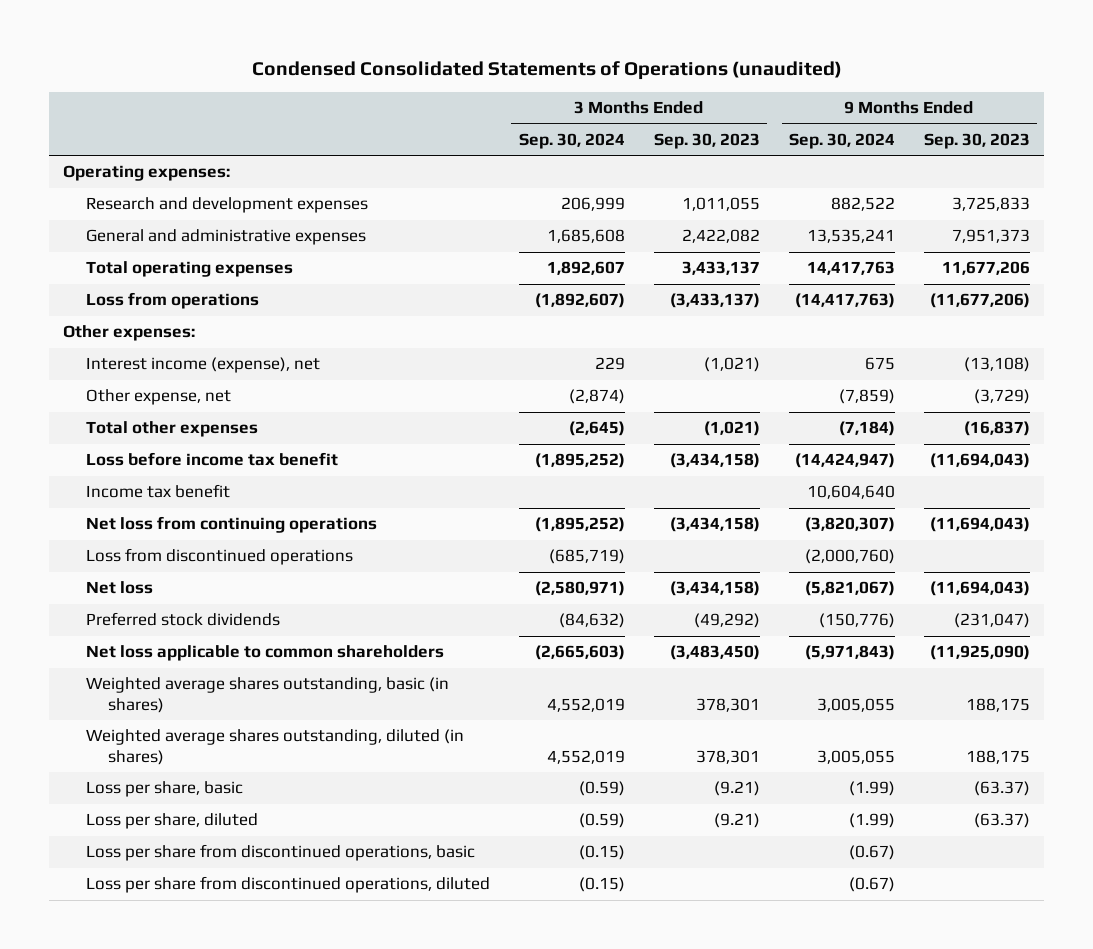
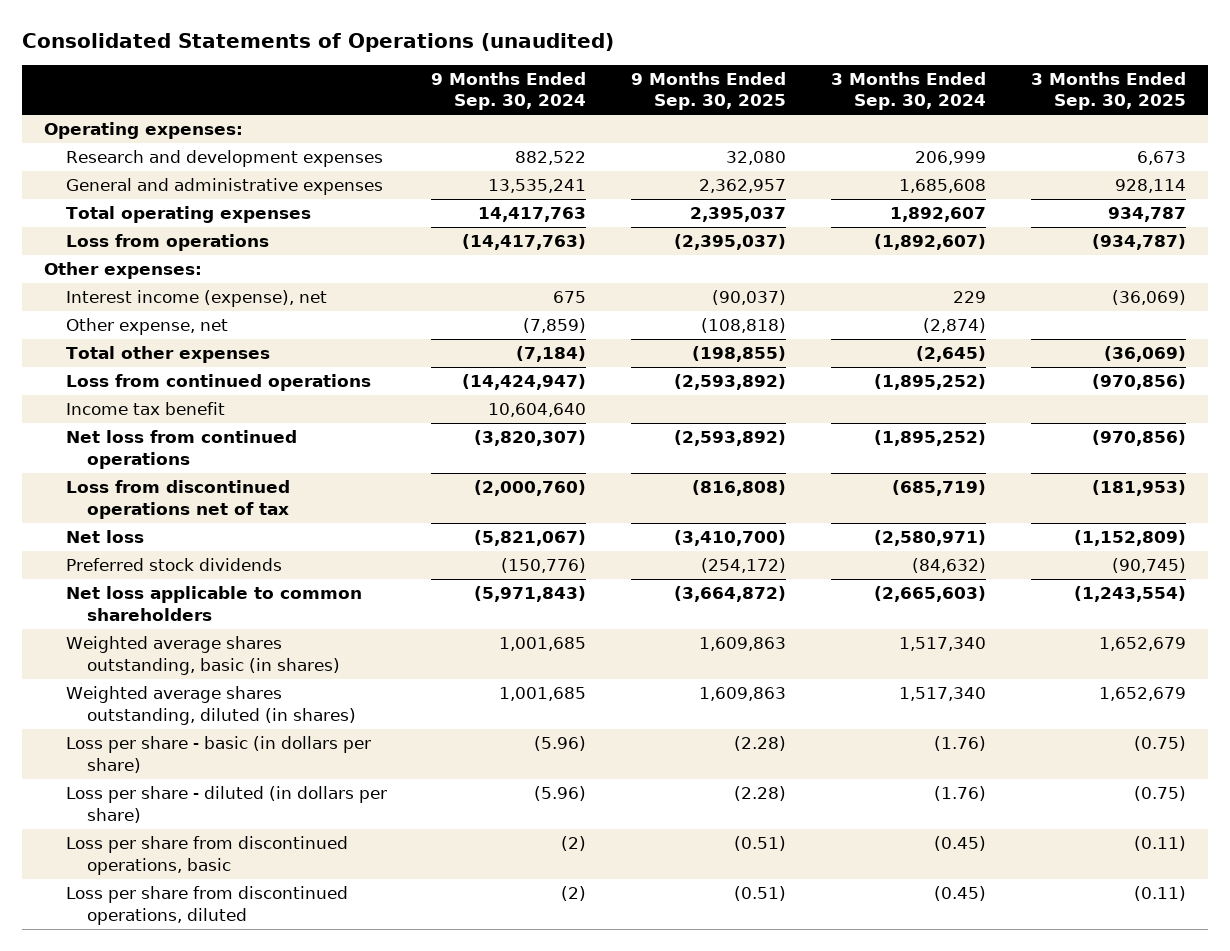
[251,61,842,81] Condensed Consolidated Statements of Operations (unaudited) -> [21,32,614,52] Consolidated Statements of Operations (unaudited)
[653,132,760,149] Sep. 30, 2023 -> none
[923,132,1030,149] Sep. 30, 2023 -> none
none -> [631,71,787,111] 9 Months Ended Sep. 30, 2025
none -> [1031,71,1187,111] 3 Months Ended Sep. 30, 2025
[85,452,338,467] Loss before income tax benefit -> [65,374,371,392] Loss from continued operations
[85,516,377,534] Net loss from continuing operations -> [65,430,297,469] Net loss from continued operations
[85,548,353,566] Loss from discontinued operations -> [65,480,290,519] Loss from discontinued operations net of tax
[546,697,625,712] 4,552,019 -> [899,637,987,652] 1,517,340
[816,697,895,712] 3,005,055 -> [499,637,587,652] 1,001,685
[546,749,625,764] 4,552,019 -> [899,687,987,702] 1,517,340
[816,749,895,764] 3,005,055 -> [499,687,587,702] 1,001,685
[85,781,243,798] Loss per share, basic -> [65,736,371,773] Loss per share - basic (in dollars per share)
[578,781,625,797] (0.59) -> [934,736,987,752] (1.76)
[848,781,895,797] (1.99) -> [534,736,587,752] (5.96)
[85,813,258,830] Loss per share, diluted -> [65,786,387,823] Loss per share - diluted (in dollars per share)
[578,813,625,829] (0.59) -> [934,786,987,802] (1.76)
[848,813,895,829] (1.99) -> [534,786,587,802] (5.96)
[578,845,625,861] (0.15) -> [934,836,987,852] (0.45)
[848,845,895,861] (0.67) -> [561,836,587,852] (2)
[578,877,625,893] (0.15) -> [934,886,987,902] (0.45)
[848,877,895,893] (0.67) -> [561,886,587,902] (2)

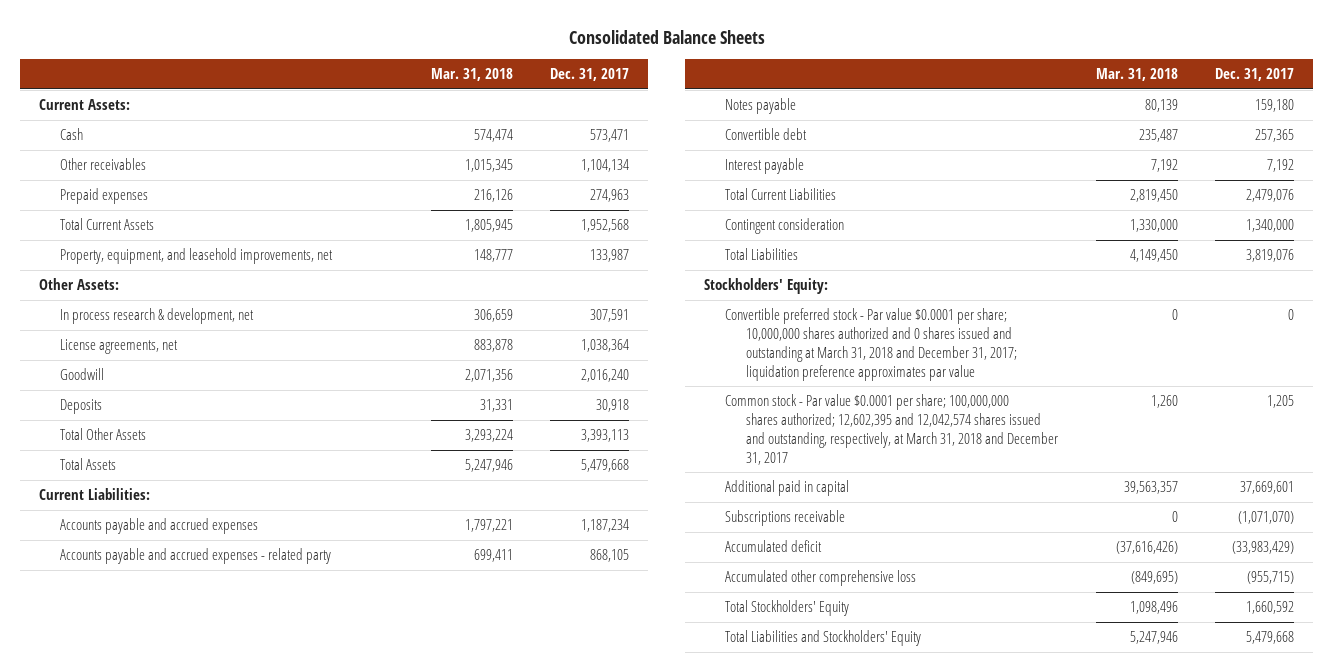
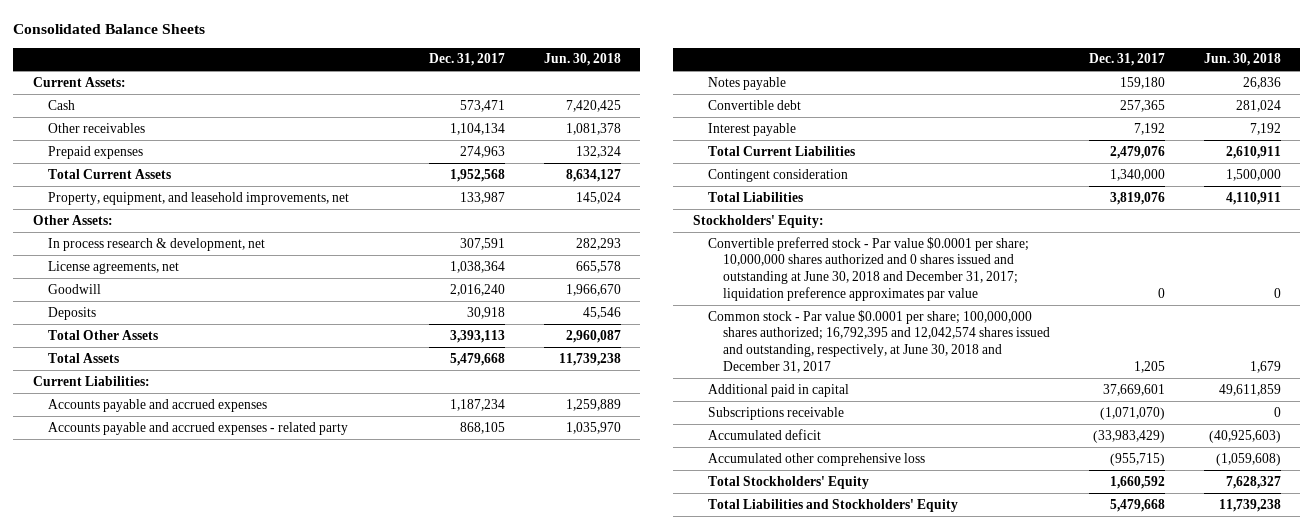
[430,68,513,82] Mar. 31, 2018 -> none
none -> [543,53,621,67] Jun. 30, 2018
[725,308,1018,381] Convertible preferred stock - Par value $0.0001 per share; 10,000,000 shares authorized and 0 shares issued and outstanding at March 31, 2018 and December 31, 2017; liquidation preference approximates par value -> [708,236,1030,301] Convertible preferred stock - Par value $0.0001 per share; 10,000,000 shares authorized and 0 shares issued and outstanding at June 30, 2018 and December 31, 2017; liquidation preference approximates par value
[725,394,1059,465] Common stock - Par value $0.0001 per share; 100,000,000 shares authorized; 12,602,395 and 12,042,574 shares issued and outstanding, respectively, at March 31, 2018 and December 31, 2017 -> [708,309,1051,373] Common stock - Par value $0.0001 per share; 100,000,000 shares authorized; 16,792,395 and 12,042,574 shares issued and outstanding, respectively, at June 30, 2018 and December 31, 2017

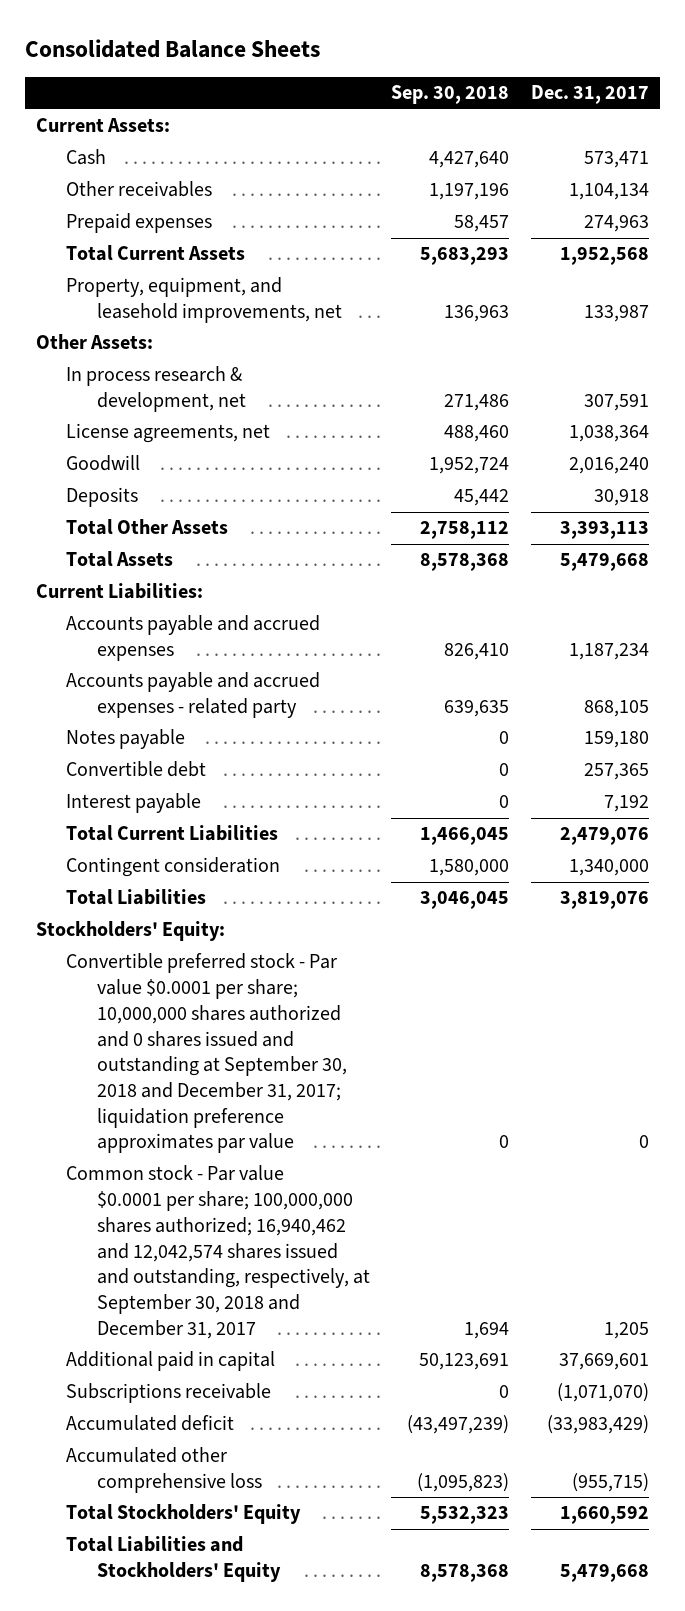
[543,53,621,67] Jun. 30, 2018 -> none
none -> [391,85,510,105] Sep. 30, 2018
[708,236,1030,301] Convertible preferred stock - Par value $0.0001 per share; 10,000,000 shares authorized and 0 shares issued and outstanding at June 30, 2018 and December 31, 2017; liquidation preference approximates par value -> [66,953,347,1154] Convertible preferred stock - Par value $0.0001 per share; 10,000,000 shares authorized and 0 shares issued and outstanding at September 30, 2018 and December 31, 2017; liquidation preference approximates par value
[708,309,1051,373] Common stock - Par value $0.0001 per share; 100,000,000 shares authorized; 16,792,395 and 12,042,574 shares issued and outstanding, respectively, at June 30, 2018 and December 31, 2017 -> [66,1165,370,1339] Common stock - Par value $0.0001 per share; 100,000,000 shares authorized; 16,940,462 and 12,042,574 shares issued and outstanding, respectively, at September 30, 2018 and December 31, 2017

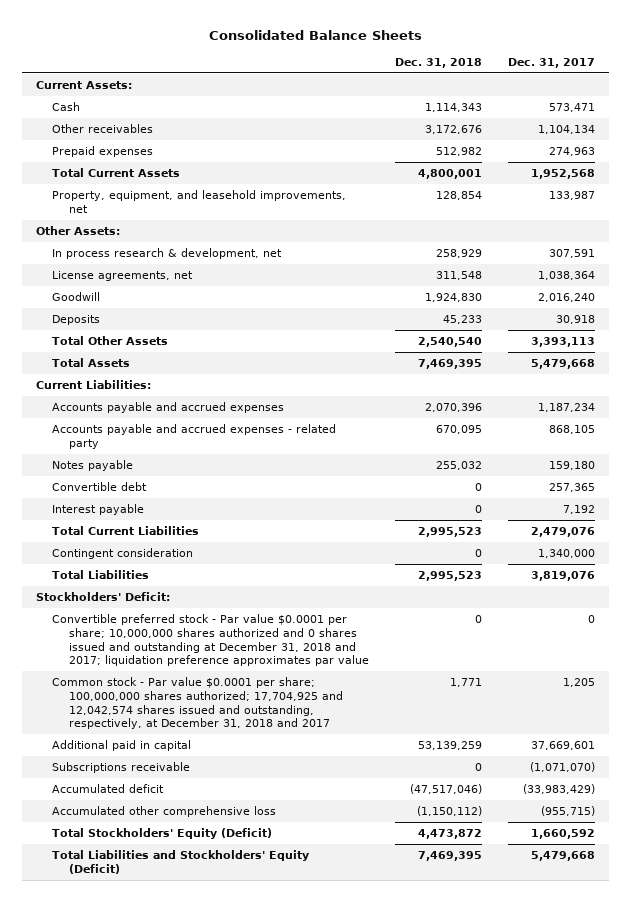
[391,85,510,105] Sep. 30, 2018 -> none
none -> [395,57,483,68] Dec. 31, 2018
[36,921,226,942] Stockholders' Equity: -> [35,592,170,602] Stockholders' Deficit:
[66,953,347,1154] Convertible preferred stock - Par value $0.0001 per share; 10,000,000 shares authorized and 0 shares issued and outstanding at September 30, 2018 and December 31, 2017; liquidation preference approximates par value -> [52,614,369,667] Convertible preferred stock - Par value $0.0001 per share; 10,000,000 shares authorized and 0 shares issued and outstanding at December 31, 2018 and 2017; liquidation preference approximates par value
[66,1165,370,1339] Common stock - Par value $0.0001 per share; 100,000,000 shares authorized; 16,940,462 and 12,042,574 shares issued and outstanding, respectively, at September 30, 2018 and December 31, 2017 -> [52,677,343,730] Common stock - Par value $0.0001 per share; 100,000,000 shares authorized; 17,704,925 and 12,042,574 shares issued and outstanding, respectively, at December 31, 2018 and 2017
[66,1504,302,1525] Total Stockholders' Equity -> [52,828,273,840] Total Stockholders' Equity (Deficit)
[66,1536,281,1583] Total Liabilities and Stockholders' Equity -> [52,850,310,874] Total Liabilities and Stockholders' Equity (Deficit)

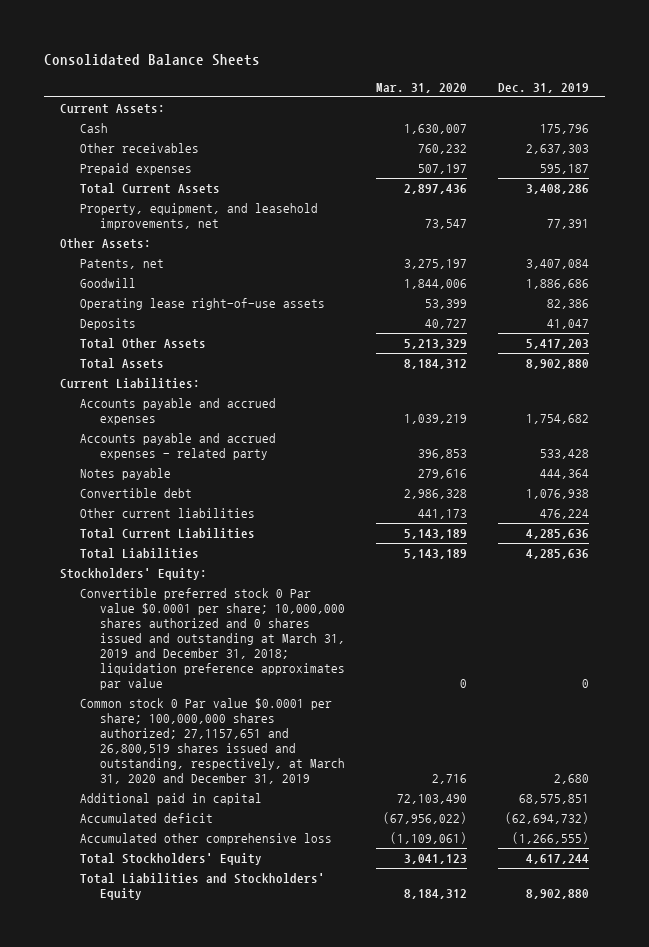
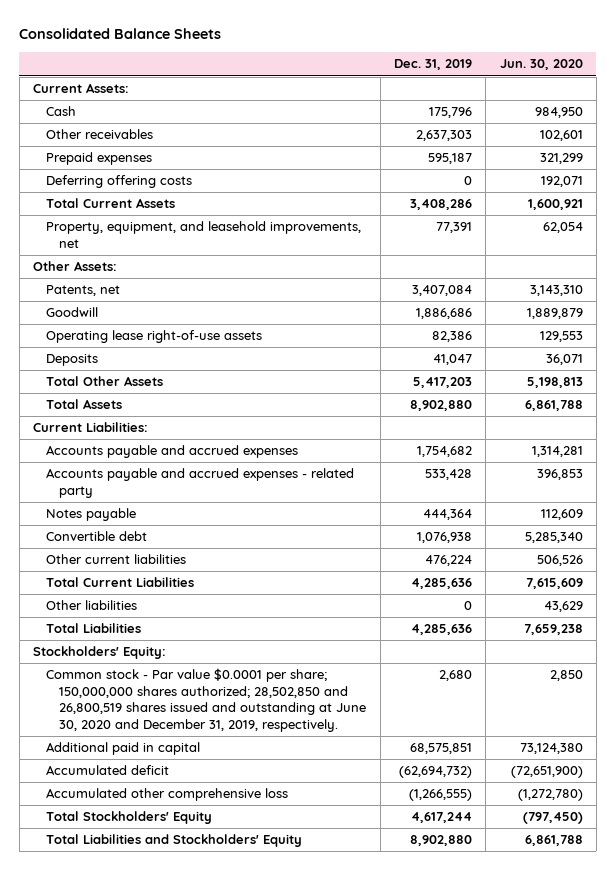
[375,82,467,93] Mar. 31, 2020 -> none
none -> [499,59,583,71] Jun. 30, 2020
none -> [46,175,193,189] Deferring offering costs
none -> [46,600,138,611] Other liabilities
[79,588,345,691] Convertible preferred stock 0 Par value $0.0001 per share; 10,000,000 shares authorized and 0 shares issued and outstanding at March 31, 2019 and December 31, 2018; liquidation preference approximates par value -> none
[79,698,345,785] Common stock 0 Par value $0.0001 per share; 100,000,000 shares authorized; 27,1157,651 and 26,800,519 shares issued and outstanding, respectively, at March 31, 2020 and December 31, 2019 -> [46,668,367,732] Common stock - Par value $0.0001 per share; 150,000,000 shares authorized; 28,502,850 and 26,800,519 shares issued and outstanding at June 30, 2020 and December 31, 2019, respectively.

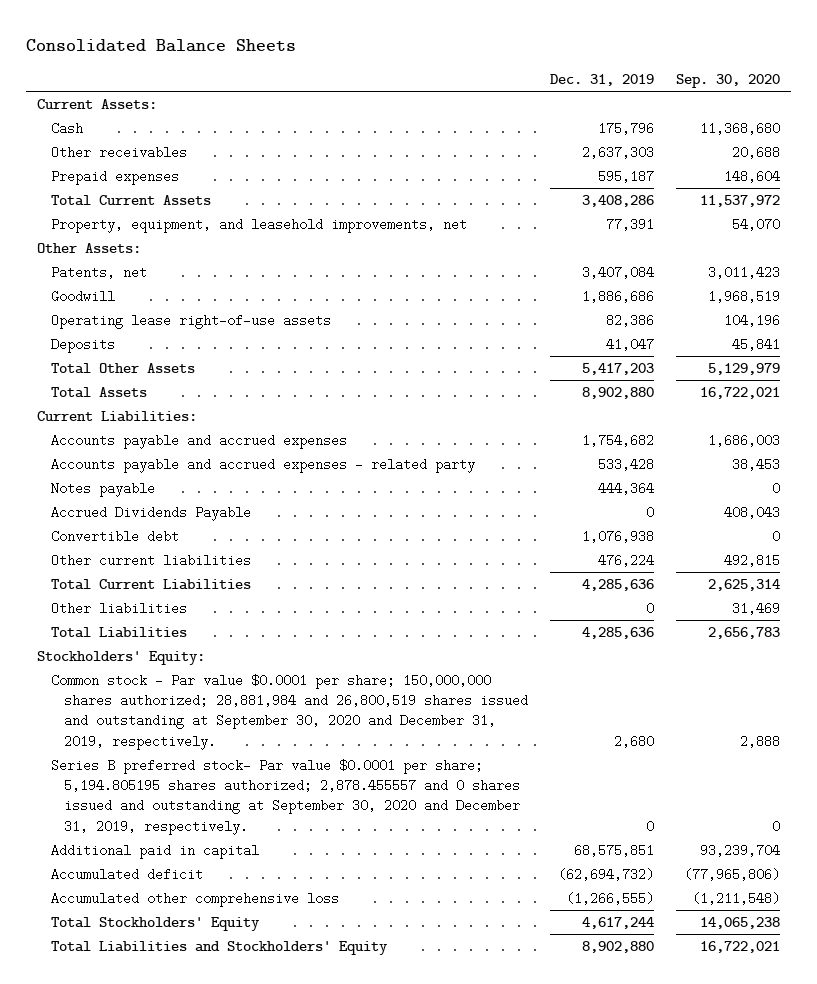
[499,59,583,71] Jun. 30, 2020 -> none
none -> [675,73,780,88] Sep. 30, 2020
[46,175,193,189] Deferring offering costs -> none
none -> [50,505,251,521] Accrued Dividends Payable
[46,668,367,732] Common stock - Par value $0.0001 per share; 150,000,000 shares authorized; 28,502,850 and 26,800,519 shares issued and outstanding at June 30, 2020 and December 31, 2019, respectively. -> [50,673,528,750] Common stock - Par value $0.0001 per share; 150,000,000 shares authorized; 28,881,984 and 26,800,519 shares issued and outstanding at September 30, 2020 and December 31, 2019, respectively.
none -> [50,758,520,835] Series B preferred stock- Par value $0.0001 per share; 5,194.805195 shares authorized; 2,878.455557 and 0 shares issued and outstanding at September 30, 2020 and December 31, 2019, respectively.

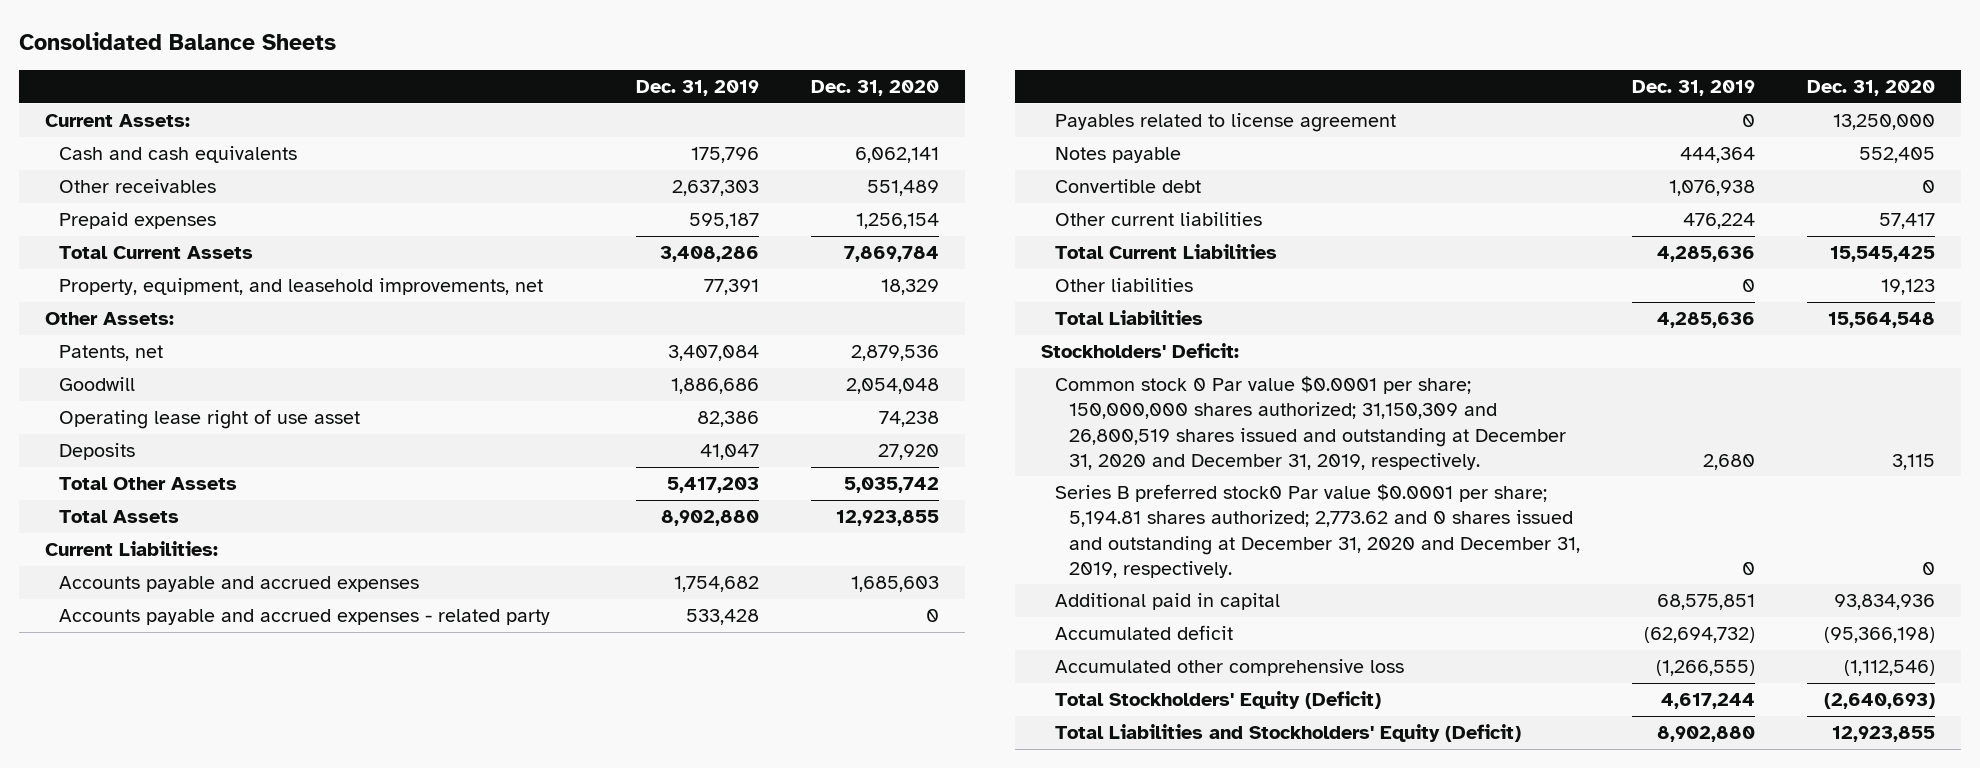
[675,73,780,88] Sep. 30, 2020 -> none
none -> [811,80,940,97] Dec. 31, 2020
[50,121,83,135] Cash -> [59,146,298,164] Cash and cash equivalents
[50,313,331,329] Operating lease right-of-use assets -> [59,409,361,430] Operating lease right of use asset
none -> [1054,113,1396,133] Payables related to license agreement
[50,505,251,521] Accrued Dividends Payable -> none
[37,650,206,665] Stockholders' Equity: -> [1040,343,1239,359] Stockholders' Deficit:
[50,673,528,750] Common stock - Par value $0.0001 per share; 150,000,000 shares authorized; 28,881,984 and 26,800,519 shares issued and outstanding at September 30, 2020 and December 31, 2019, respectively. -> [1054,376,1566,470] Common stock 0 Par value $0.0001 per share; 150,000,000 shares authorized; 31,150,309 and 26,800,519 shares issued and outstanding at December 31, 2020 and December 31, 2019, respectively.
[50,758,520,835] Series B preferred stock- Par value $0.0001 per share; 5,194.805195 shares authorized; 2,878.455557 and 0 shares issued and outstanding at September 30, 2020 and December 31, 2019, respectively. -> [1054,484,1580,578] Series B preferred stock0 Par value $0.0001 per share; 5,194.81 shares authorized; 2,773.62 and 0 shares issued and outstanding at December 31, 2020 and December 31, 2019, respectively.
[50,916,260,931] Total Stockholders' Equity -> [1054,691,1381,710] Total Stockholders' Equity (Deficit)
[50,940,388,955] Total Liabilities and Stockholders' Equity -> [1054,724,1521,743] Total Liabilities and Stockholders' Equity (Deficit)

